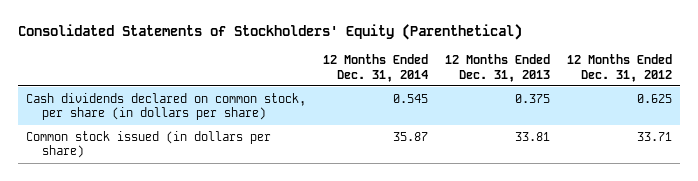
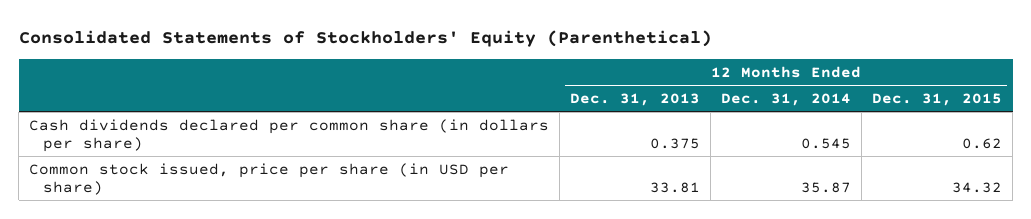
[567,53,673,82] 12 Months Ended Dec. 31, 2012 -> none
none -> [872,92,1003,106] Dec. 31, 2015
[26,92,307,121] Cash dividends declared on common stock, per share (in dollars per share) -> [29,118,550,153] Cash dividends declared per common share (in dollars per share)
[26,130,272,159] Common stock issued (in dollars per share) -> [29,162,510,196] Common stock issued, price per share (in USD per share)

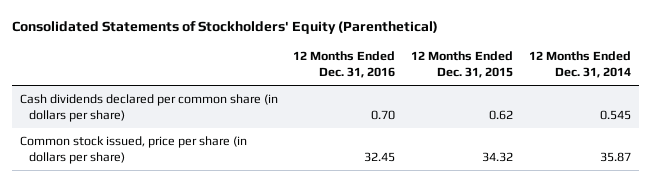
[570,92,701,106] Dec. 31, 2013 -> none
none -> [293,51,396,79] 12 Months Ended Dec. 31, 2016
[29,162,510,196] Common stock issued, price per share (in USD per share) -> [19,135,247,164] Common stock issued, price per share (in dollars per share)

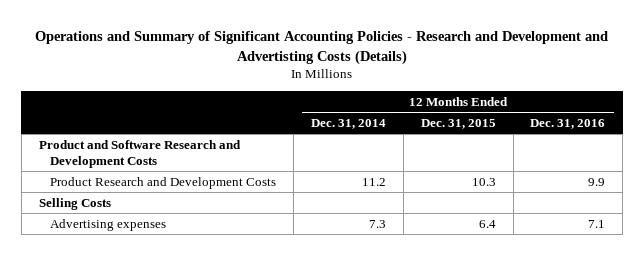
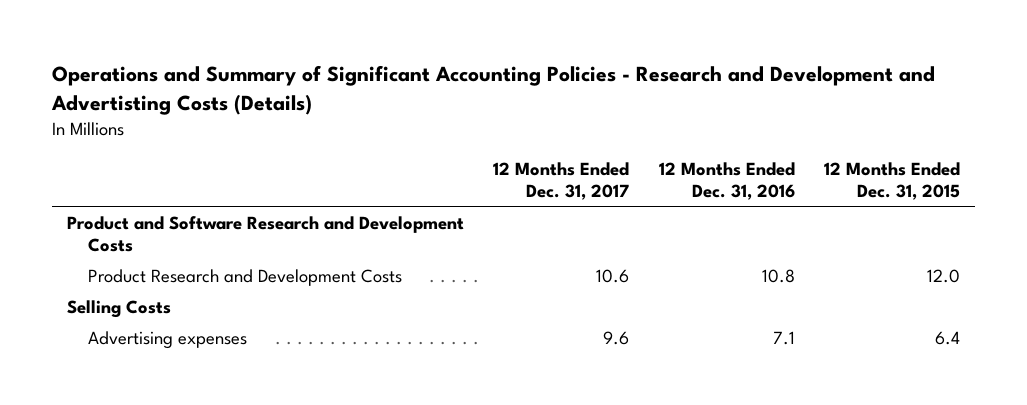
[311,118,387,129] Dec. 31, 2014 -> none
none -> [493,162,630,200] 12 Months Ended Dec. 31, 2017
[471,177,496,186] 10.3 -> [927,268,961,283] 12.0
[588,177,606,186] 9.9 -> [761,268,795,283] 10.8

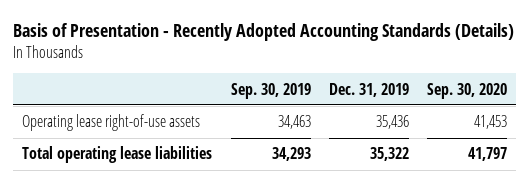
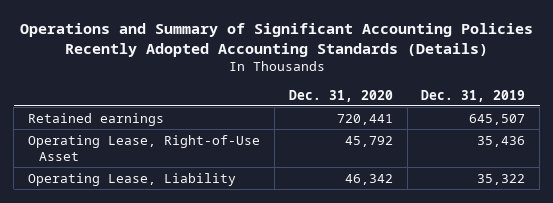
[13,23,515,42] Basis of Presentation - Recently Adopted Accounting Standards (Details) -> [19,22,533,57] Operations and Summary of Significant Accounting Policies Recently Adopted Accounting Standards (Details)
[230,82,311,99] Sep. 30, 2019 -> none
[427,82,508,99] Sep. 30, 2020 -> none
none -> [288,89,393,102] Dec. 31, 2020
none -> [28,112,165,126] Retained earnings
[22,114,201,132] Operating lease right-of-use assets -> [28,134,261,161] Operating Lease, Right-of-Use Asset
[22,146,213,164] Total operating lease liabilities -> [28,172,237,186] Operating Lease, Liability

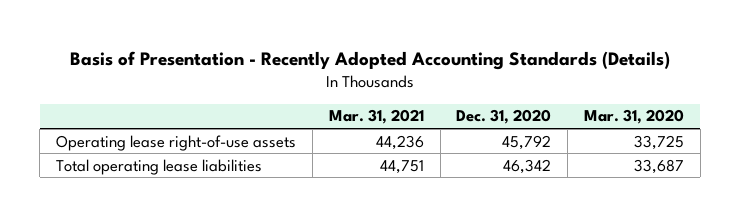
[19,22,533,57] Operations and Summary of Significant Accounting Policies Recently Adopted Accounting Standards (Details) -> [70,51,671,71] Basis of Presentation - Recently Adopted Accounting Standards (Details)
[421,89,526,102] Dec. 31, 2019 -> none
none -> [328,109,424,125] Mar. 31, 2021
none -> [584,109,685,125] Mar. 31, 2020
[28,112,165,126] Retained earnings -> none
[28,134,261,161] Operating Lease, Right-of-Use Asset -> [56,134,297,151] Operating lease right-of-use assets
[28,172,237,186] Operating Lease, Liability -> [56,158,263,175] Total operating lease liabilities

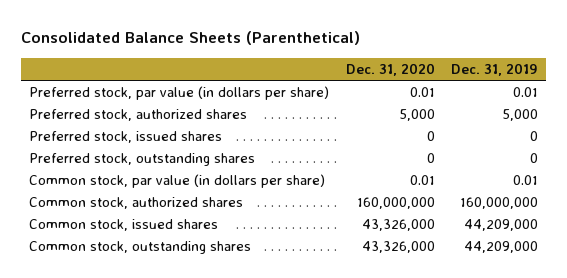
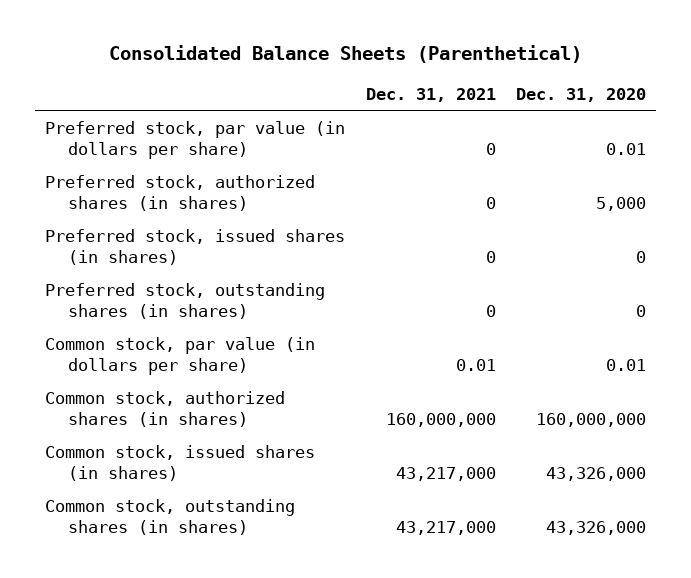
[451,63,539,77] Dec. 31, 2019 -> none
none -> [365,87,496,102] Dec. 31, 2021
[29,109,248,122] Preferred stock, authorized shares -> [45,174,316,211] Preferred stock, authorized shares (in shares)
[29,131,223,144] Preferred stock, issued shares -> [45,228,346,265] Preferred stock, issued shares (in shares)
[29,153,256,167] Preferred stock, outstanding shares -> [45,282,326,319] Preferred stock, outstanding shares (in shares)
[29,197,244,210] Common stock, authorized shares -> [45,390,286,427] Common stock, authorized shares (in shares)
[29,219,219,232] Common stock, issued shares -> [45,444,316,481] Common stock, issued shares (in shares)
[29,241,252,255] Common stock, outstanding shares -> [45,498,296,535] Common stock, outstanding shares (in shares)

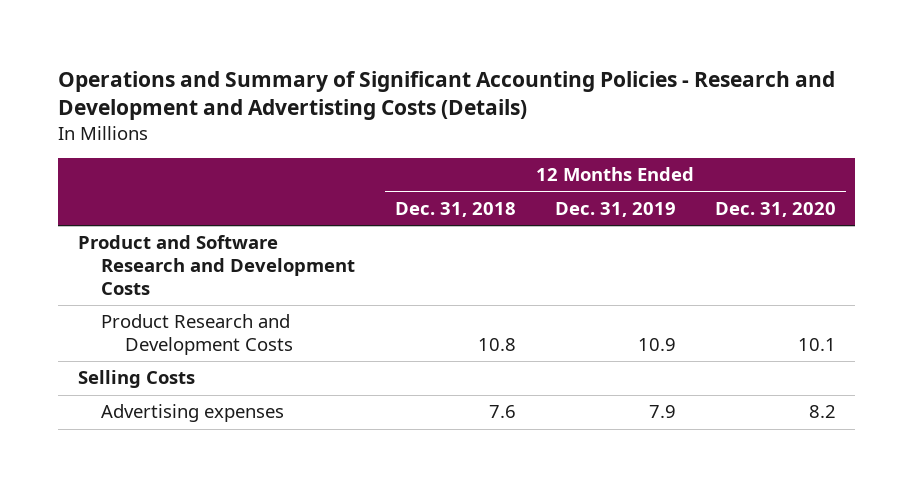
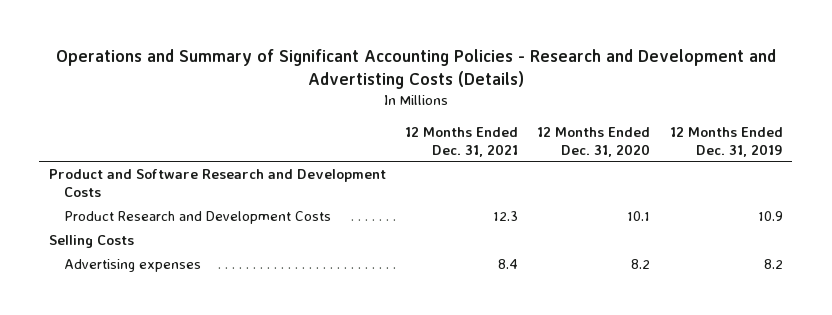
[394,202,516,218] Dec. 31, 2018 -> none
none -> [405,126,519,157] 12 Months Ended Dec. 31, 2021
[648,405,676,419] 7.9 -> [763,258,783,269] 8.2

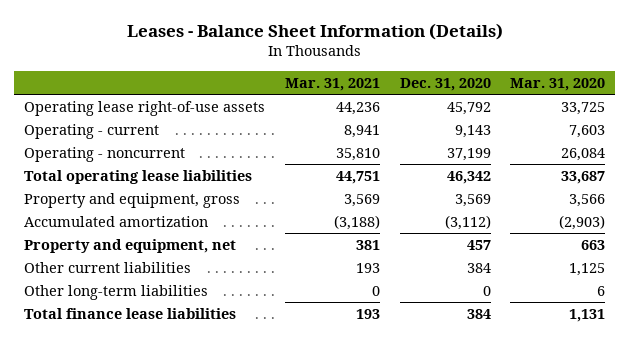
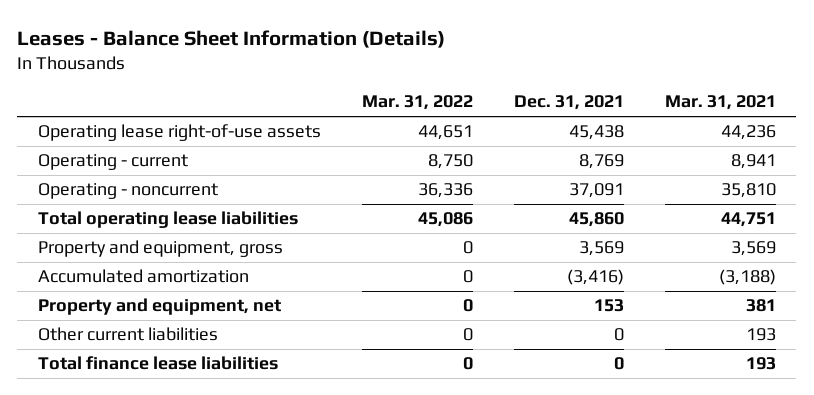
[399,77,491,91] Dec. 31, 2020 -> none
[510,77,606,91] Mar. 31, 2020 -> none
none -> [361,95,473,111] Mar. 31, 2022
none -> [513,95,624,111] Dec. 31, 2021
[23,284,208,300] Other long-term liabilities -> none

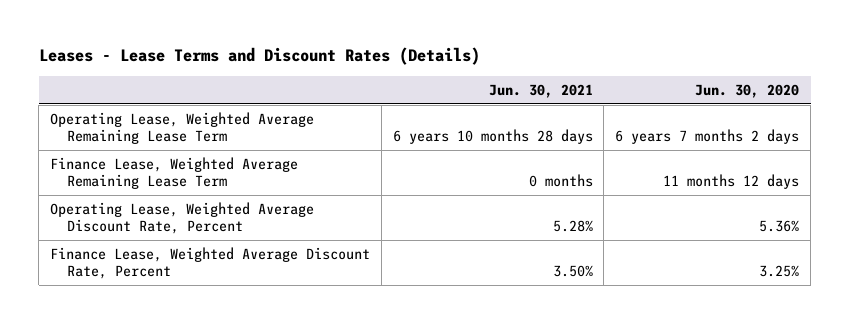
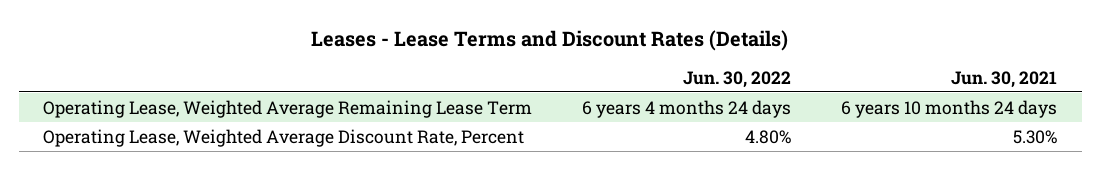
[695,83,800,98] Jun. 30, 2020 -> none
none -> [683,70,792,88] Jun. 30, 2022
[49,157,298,190] Finance Lease, Weighted Average Remaining Lease Term -> none
[49,247,370,280] Finance Lease, Weighted Average Discount Rate, Percent -> none
[392,129,593,145] 6 years 10 months 28 days -> [840,99,1057,118] 6 years 10 months 24 days
[552,220,593,233] 5.28% -> [1012,129,1057,144] 5.30%

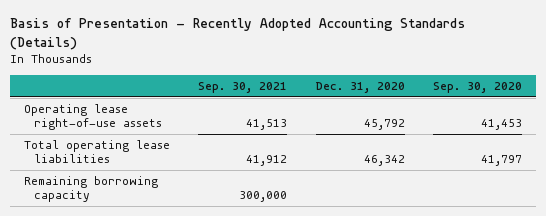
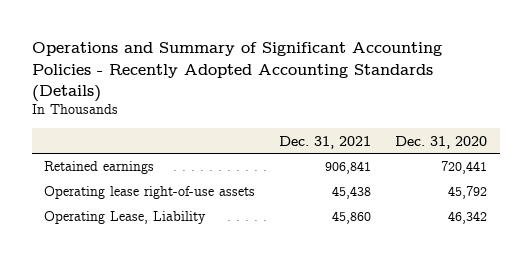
[9,18,465,50] Basis of Presentation - Recently Adopted Accounting Standards (Details) -> [31,42,442,102] Operations and Summary of Significant Accounting Policies - Recently Adopted Accounting Standards (Details)
[198,81,288,93] Sep. 30, 2021 -> none
[433,81,523,93] Sep. 30, 2020 -> none
none -> [279,135,372,149] Dec. 31, 2021
none -> [43,161,154,175] Retained earnings
[24,176,159,202] Remaining borrowing capacity -> none
[24,140,171,163] Total operating lease liabilities -> [43,211,206,225] Operating Lease, Liability

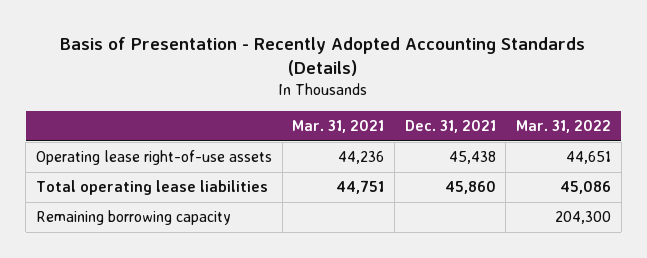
[31,42,442,102] Operations and Summary of Significant Accounting Policies - Recently Adopted Accounting Standards (Details) -> [60,37,586,77] Basis of Presentation - Recently Adopted Accounting Standards (Details)
[395,135,488,149] Dec. 31, 2020 -> none
none -> [292,120,385,134] Mar. 31, 2021
none -> [515,120,611,134] Mar. 31, 2022
[43,161,154,175] Retained earnings -> none
[43,211,206,225] Operating Lease, Liability -> [35,180,268,196] Total operating lease liabilities
none -> [35,210,231,226] Remaining borrowing capacity

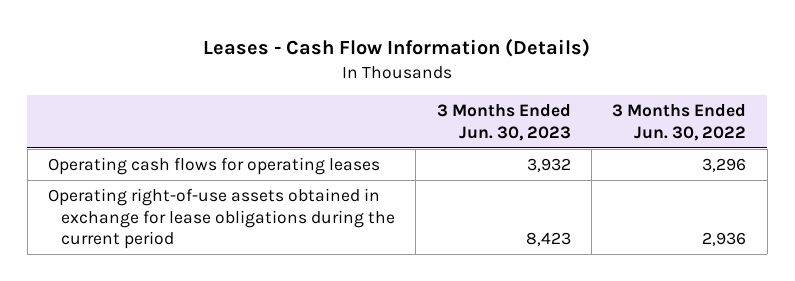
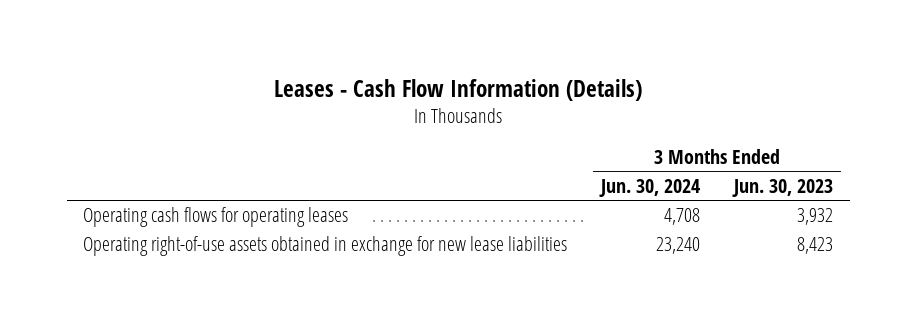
[612,104,747,141] 3 Months Ended Jun. 30, 2022 -> none
none -> [599,178,701,197] Jun. 30, 2024
[48,188,395,249] Operating right-of-use assets obtained in exchange for lease obligations during the current period -> [83,236,568,257] Operating right-of-use assets obtained in exchange for new lease liabilities

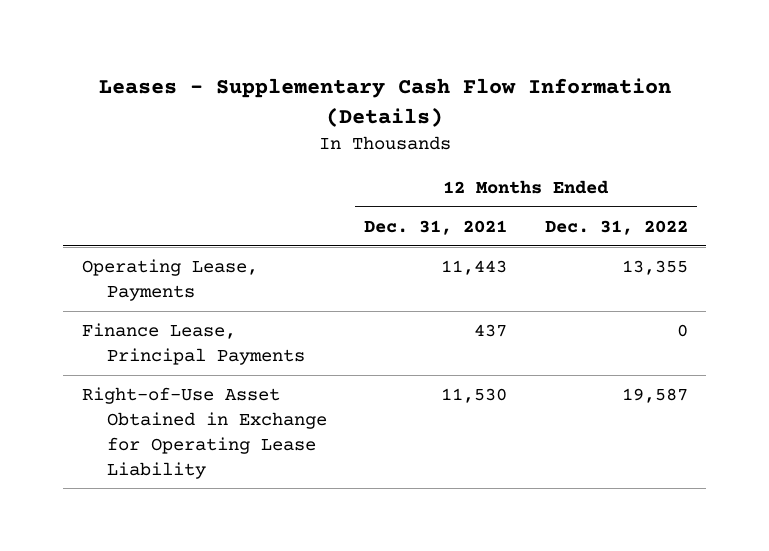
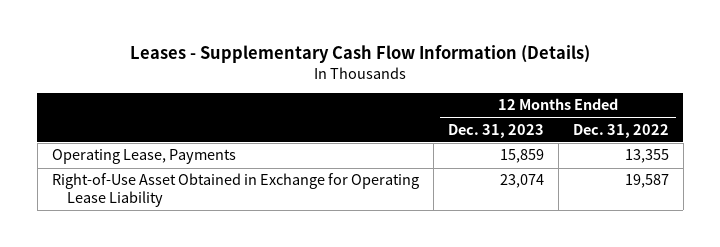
[364,220,508,236] Dec. 31, 2021 -> none
none -> [447,123,544,138] Dec. 31, 2023
[81,323,306,365] Finance Lease, Principal Payments -> none

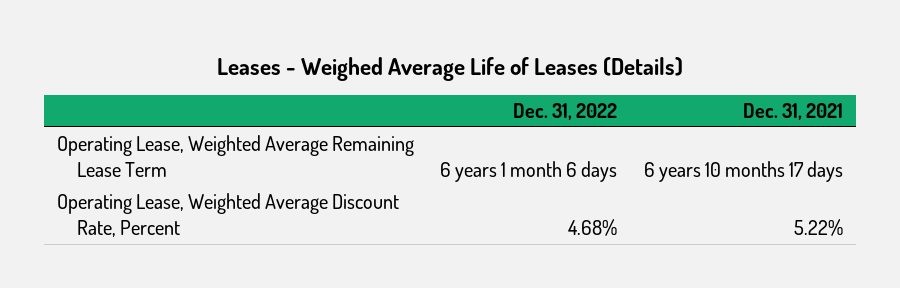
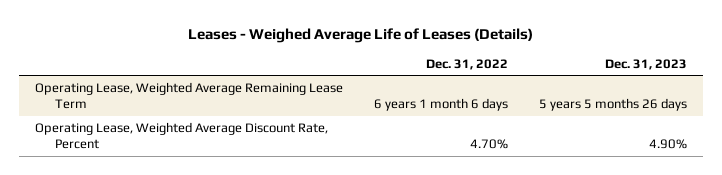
[742,103,843,121] Dec. 31, 2021 -> none
none -> [605,58,688,70] Dec. 31, 2023
[568,219,618,237] 4.68% -> [470,139,509,150] 4.70%

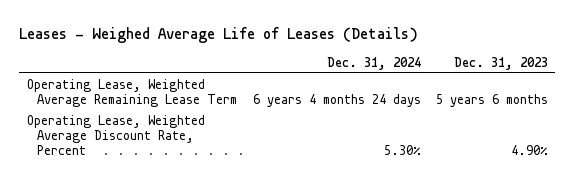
[426,58,509,70] Dec. 31, 2022 -> none
none -> [326,56,421,70] Dec. 31, 2024
[539,98,688,112] 5 years 5 months 26 days -> [435,93,548,107] 5 years 6 months

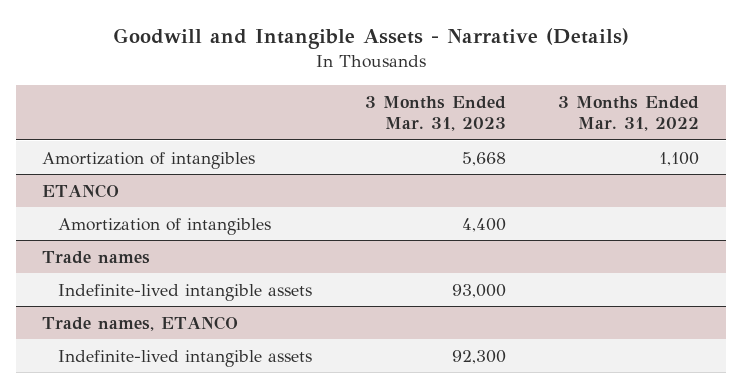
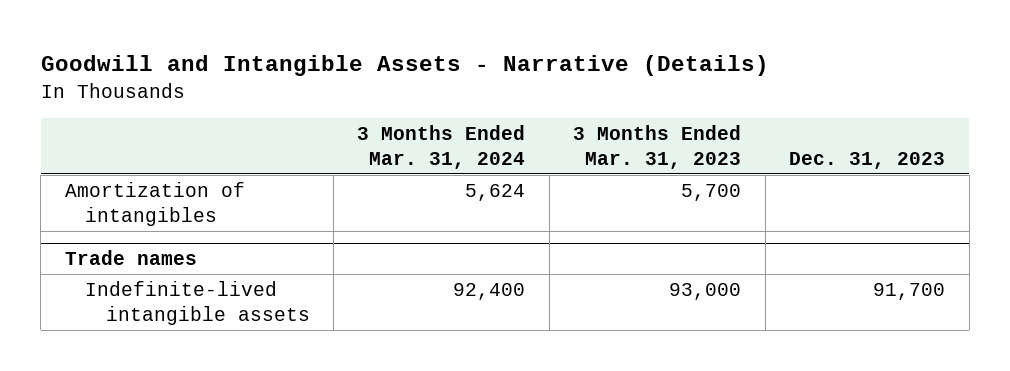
[558,95,700,132] 3 Months Ended Mar. 31, 2022 -> none
none -> [357,124,526,169] 3 Months Ended Mar. 31, 2024
none -> [789,151,946,169] Dec. 31, 2023
[42,183,120,198] ETANCO -> none
[57,217,271,235] Amortization of intangibles -> none
[461,151,506,166] 5,668 -> [681,183,742,201] 5,700
[42,315,239,331] Trade names, ETANCO -> none
[57,349,312,367] Indefinite-lived intangible assets -> none

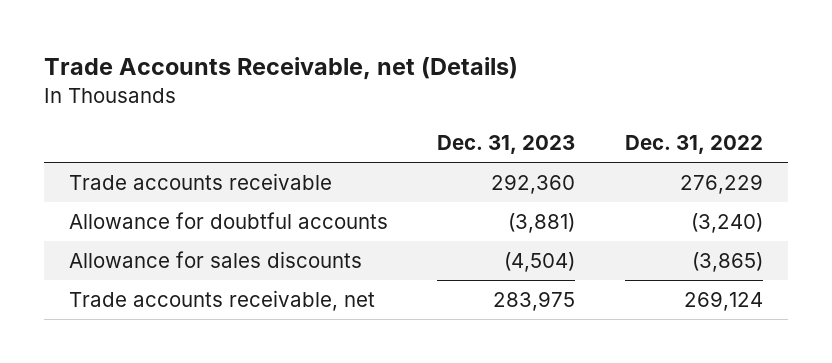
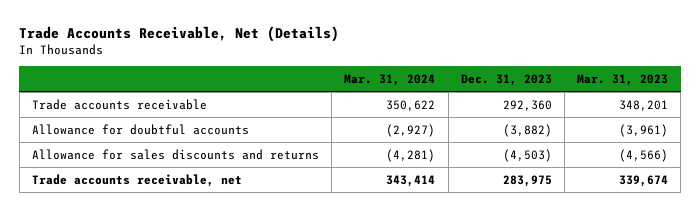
[43,57,518,81] Trade Accounts Receivable, net (Details) -> [19,26,340,43] Trade Accounts Receivable, Net (Details)
[625,135,764,155] Dec. 31, 2022 -> none
none -> [344,73,436,86] Mar. 31, 2024
none -> [577,73,669,86] Mar. 31, 2023
[508,212,576,233] (3,881) -> [502,123,552,137] (3,882)
[68,250,362,268] Allowance for sales discounts -> [31,148,319,160] Allowance for sales discounts and returns
[504,251,576,272] (4,504) -> [502,148,552,162] (4,503)

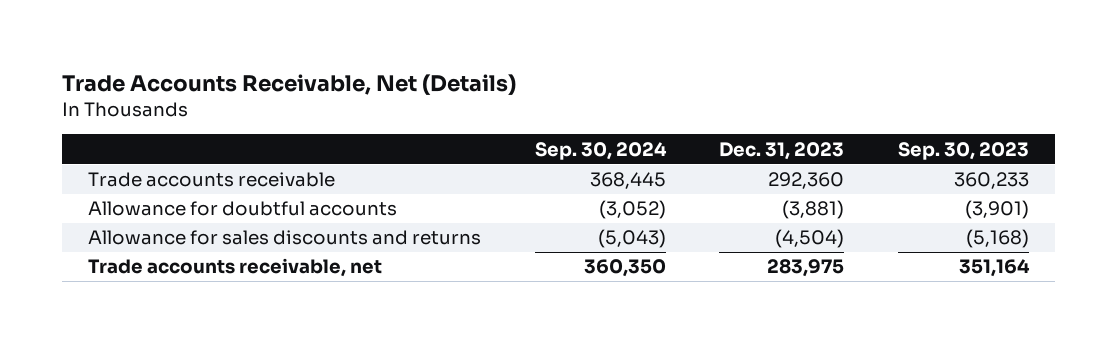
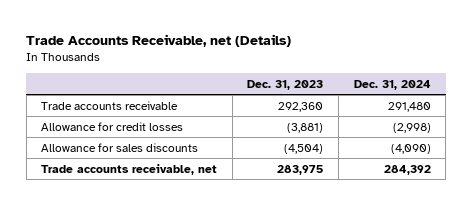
[61,73,516,95] Trade Accounts Receivable, Net (Details) -> [26,33,292,47] Trade Accounts Receivable, net (Details)
[534,141,667,160] Sep. 30, 2024 -> none
[897,141,1029,160] Sep. 30, 2023 -> none
none -> [353,79,431,90] Dec. 31, 2024
[88,201,398,217] Allowance for doubtful accounts -> [41,121,184,131] Allowance for credit losses
[88,230,482,246] Allowance for sales discounts and returns -> [41,142,199,152] Allowance for sales discounts

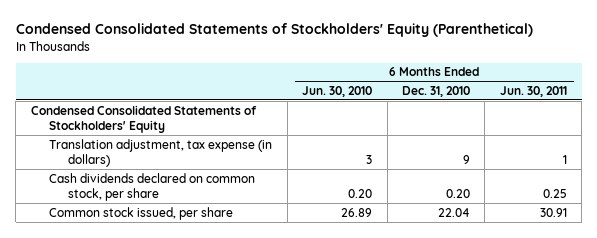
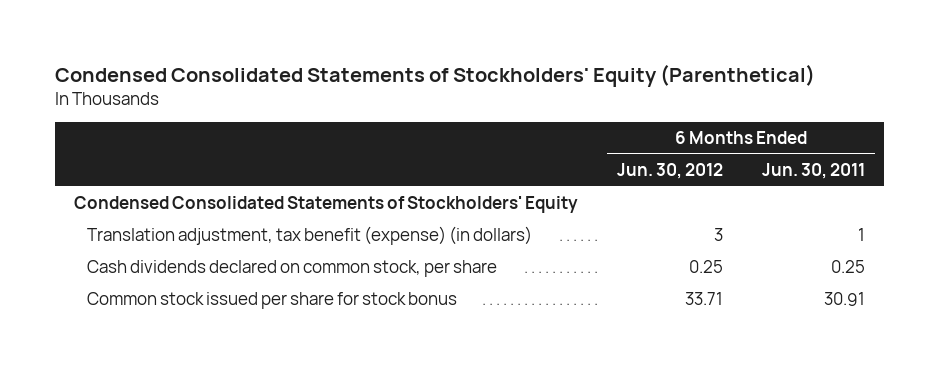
[302,85,373,97] Jun. 30, 2010 -> none
[401,85,470,97] Dec. 31, 2010 -> none
none -> [617,163,724,180] Jun. 30, 2012
[49,138,273,168] Translation adjustment, tax expense (in dollars) -> [87,226,533,246] Translation adjustment, tax benefit (expense) (in dollars)
[49,206,234,220] Common stock issued, per share -> [87,292,458,310] Common stock issued per share for stock bonus

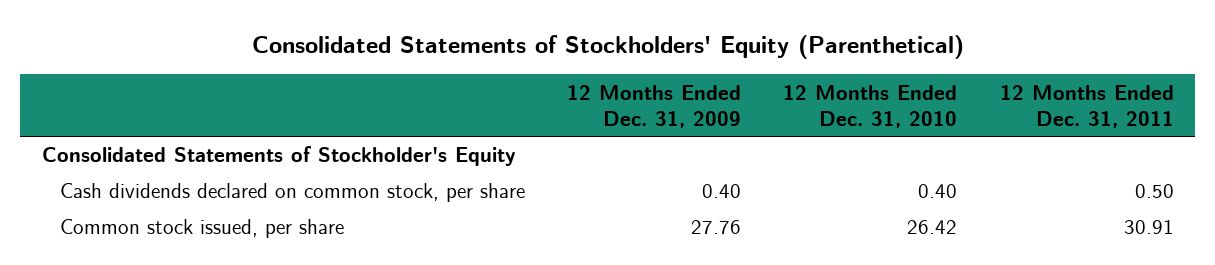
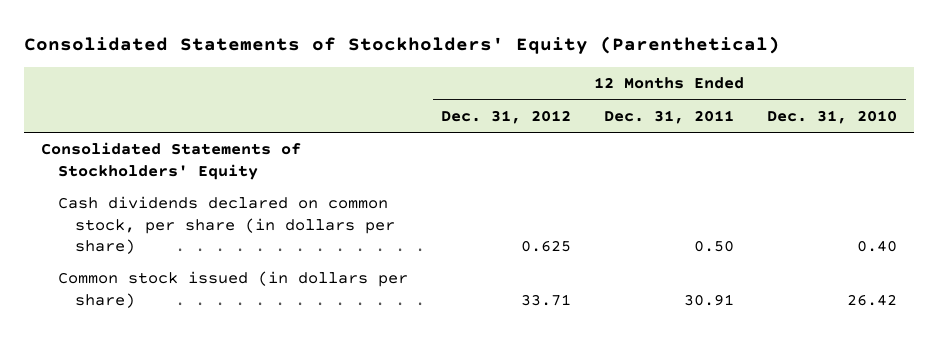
[567,84,742,128] 12 Months Ended Dec. 31, 2009 -> none
none -> [441,110,572,125] Dec. 31, 2012
[41,146,516,167] Consolidated Statements of Stockholder's Equity -> [40,142,301,180] Consolidated Statements of Stockholders' Equity
[60,183,526,203] Cash dividends declared on common stock, per share -> [58,196,396,255] Cash dividends declared on common stock, per share (in dollars per share)
[60,219,345,239] Common stock issued, per share -> [58,271,409,308] Common stock issued (in dollars per share)

